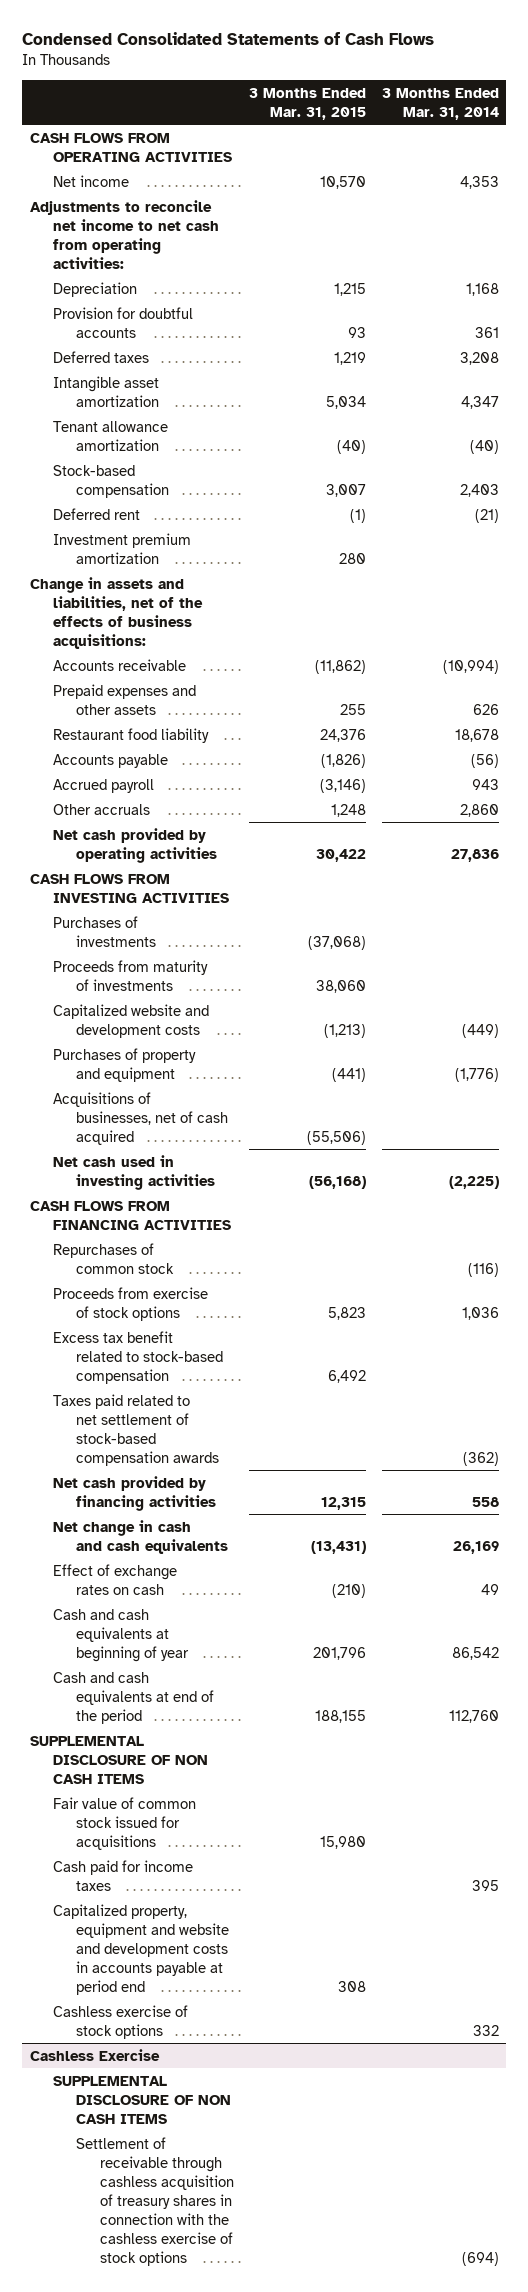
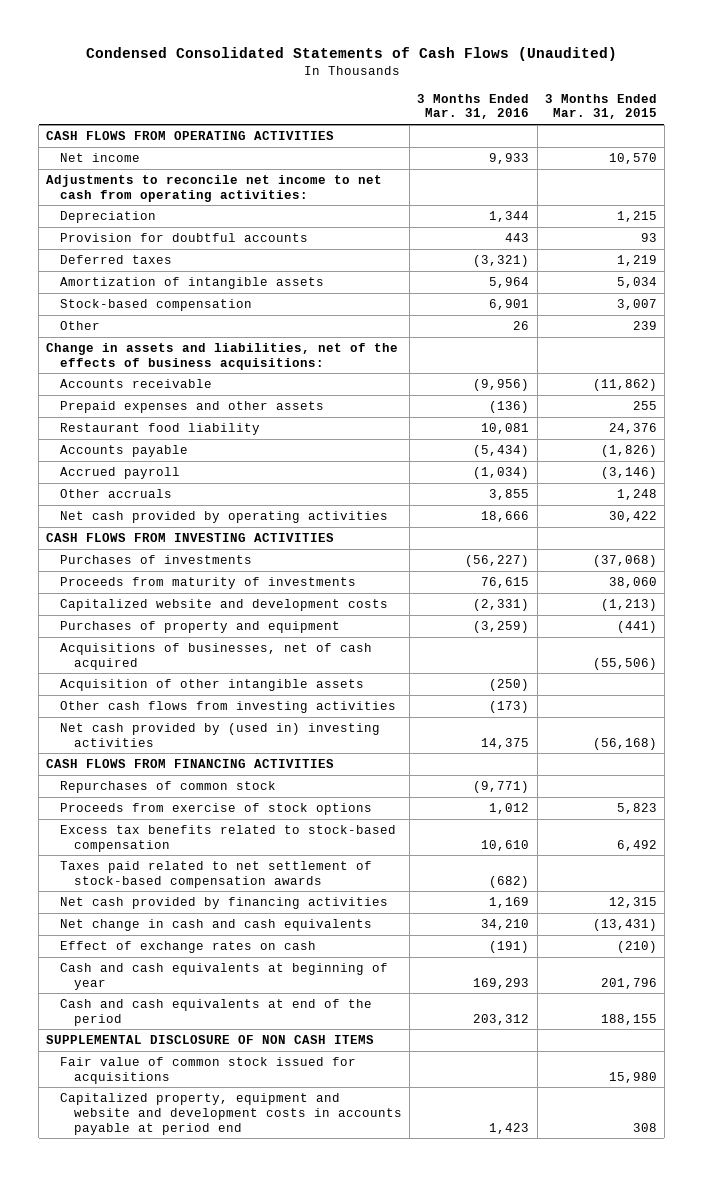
[21,32,434,46] Condensed Consolidated Statements of Cash Flows -> [85,47,617,62] Condensed Consolidated Statements of Cash Flows (Unaudited)
[381,87,499,120] 3 Months Ended Mar. 31, 2014 -> none
none -> [417,93,530,120] 3 Months Ended Mar. 31, 2016
[52,420,168,451] Tenant allowance amortization -> none
[52,375,160,407] Intangible asset amortization -> [60,276,325,289] Amortization of intangible assets
[52,507,140,520] Deferred rent -> none
[52,532,191,564] Investment premium amortization -> none
none -> [60,320,101,330] Other
none -> [60,678,365,691] Acquisition of other intangible assets
none -> [60,700,397,713] Other cash flows from investing activities
[52,1154,216,1190] Net cash used in investing activities -> [60,722,381,747] Net cash provided by (used in) investing activities
[52,1330,224,1384] Excess tax benefit related to stock-based compensation -> [60,824,397,852] Excess tax benefits related to stock-based compensation
[52,1859,193,1891] Cash paid for income taxes -> none
[52,2004,188,2039] Cashless exercise of stock options -> none
[29,2048,160,2061] Cashless Exercise -> none
[52,2075,232,2124] SUPPLEMENTAL DISCLOSURE OF NON CASH ITEMS -> none
[76,2136,234,2266] Settlement of receivable through cashless acquisition of treasury shares in connection with the cashless exercise of stock options -> none

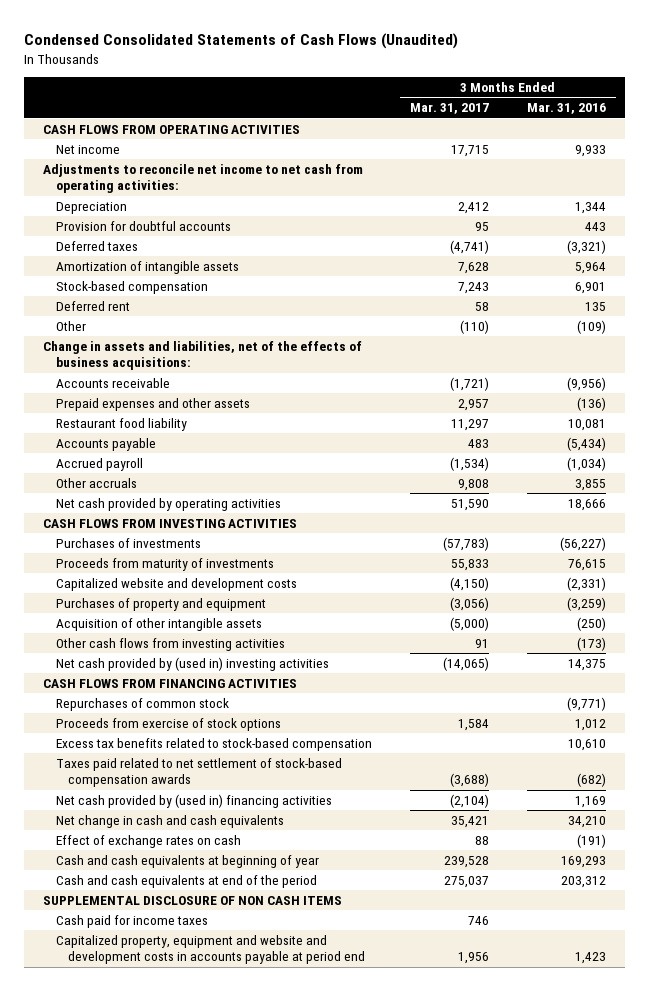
[544,93,657,120] 3 Months Ended Mar. 31, 2015 -> none
none -> [409,103,489,115] Mar. 31, 2017
none -> [55,300,130,311] Deferred rent
[513,320,530,330] 26 -> [577,319,607,334] (109)
[60,642,373,670] Acquisitions of businesses, net of cash acquired -> none
[60,896,389,909] Net cash provided by financing activities -> [55,793,332,808] Net cash provided by (used in) financing activities
[60,1056,357,1084] Fair value of common stock issued for acquisitions -> none
none -> [55,914,208,928] Cash paid for income taxes

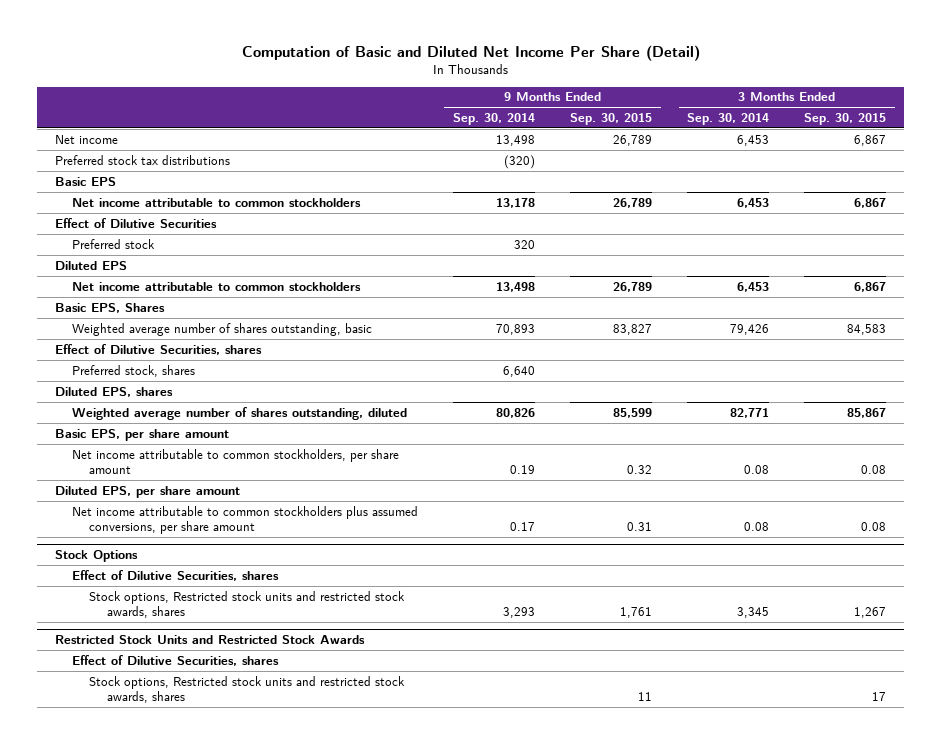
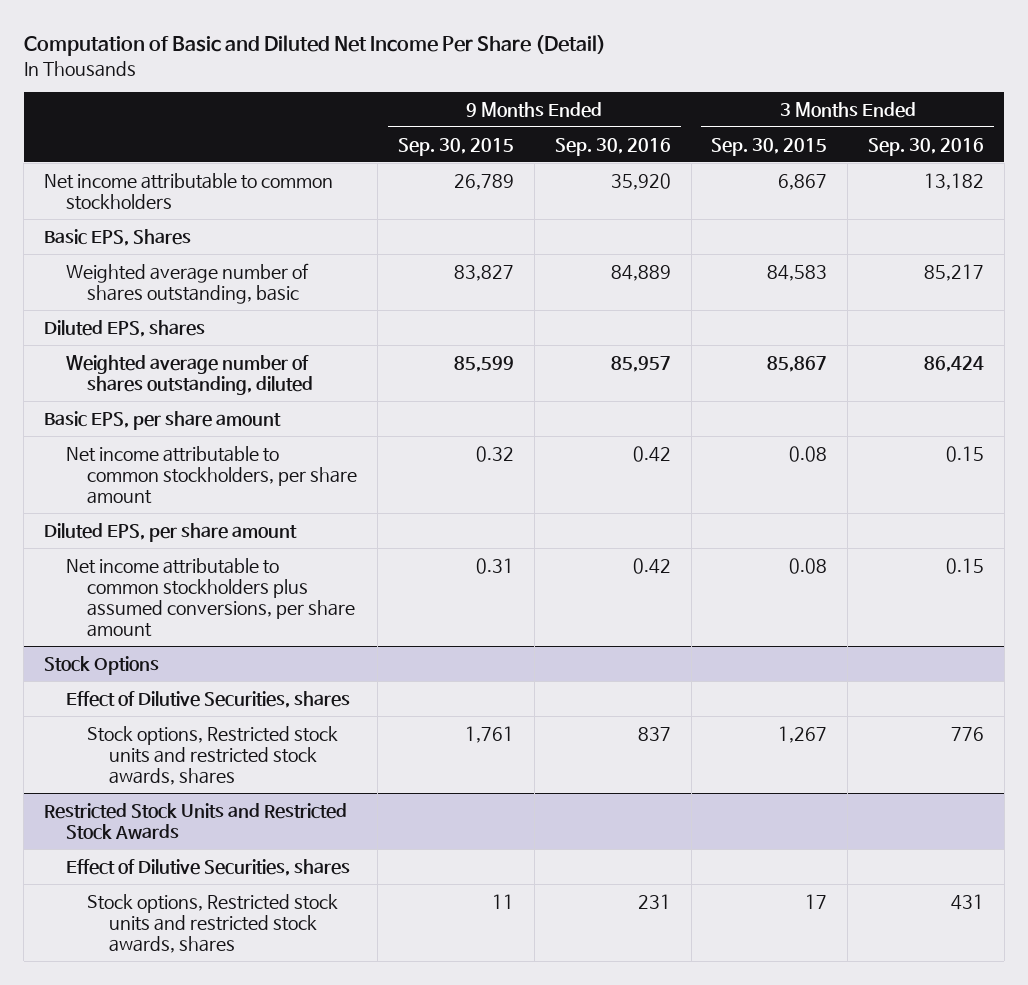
[453,112,536,125] Sep. 30, 2014 -> none
[687,112,770,125] Sep. 30, 2014 -> none
none -> [554,137,671,156] Sep. 30, 2016
none -> [868,137,985,156] Sep. 30, 2016
[54,134,118,144] Net income -> none
[54,154,230,165] Preferred stock tax distributions -> none
[54,176,116,186] Basic EPS -> none
[54,217,217,228] Effect of Dilutive Securities -> none
[71,238,155,249] Preferred stock -> none
[54,260,127,270] Diluted EPS -> none
[71,281,361,291] Net income attributable to common stockholders -> none
[54,343,262,355] Effect of Dilutive Securities, shares -> none
[71,364,195,377] Preferred stock, shares -> none

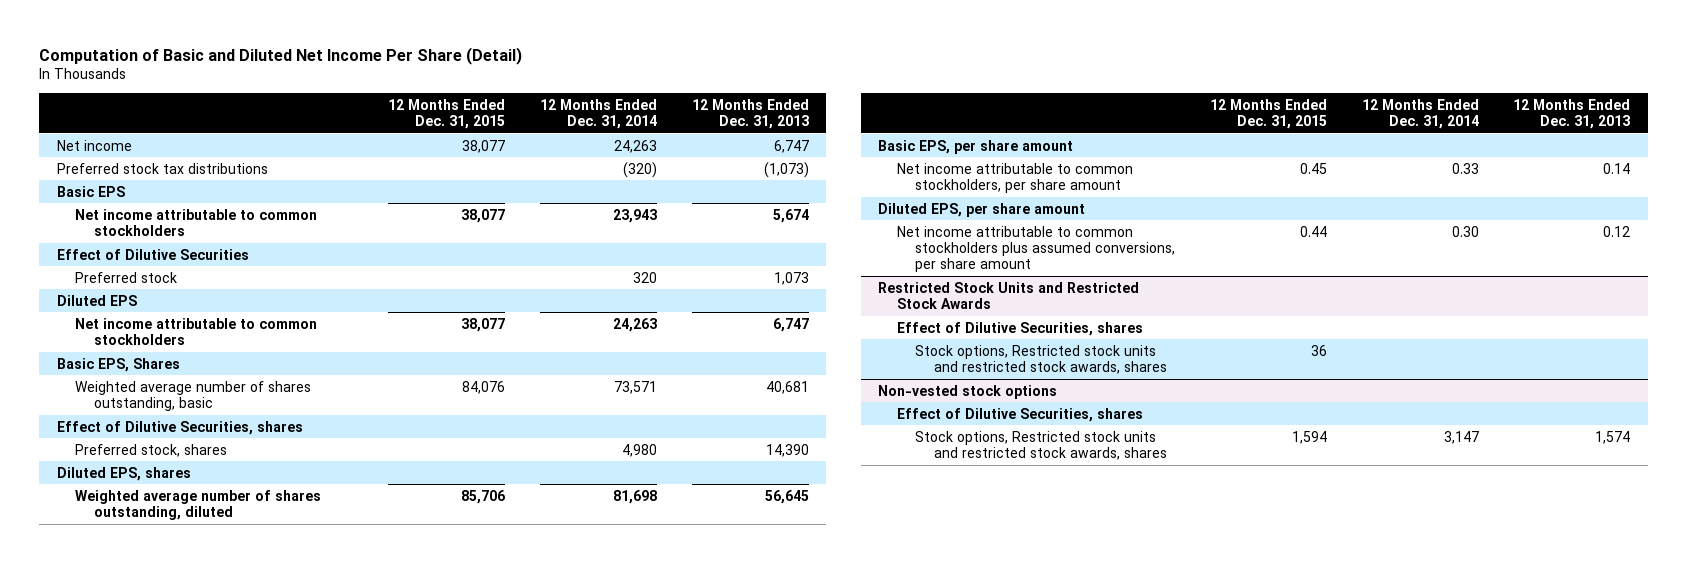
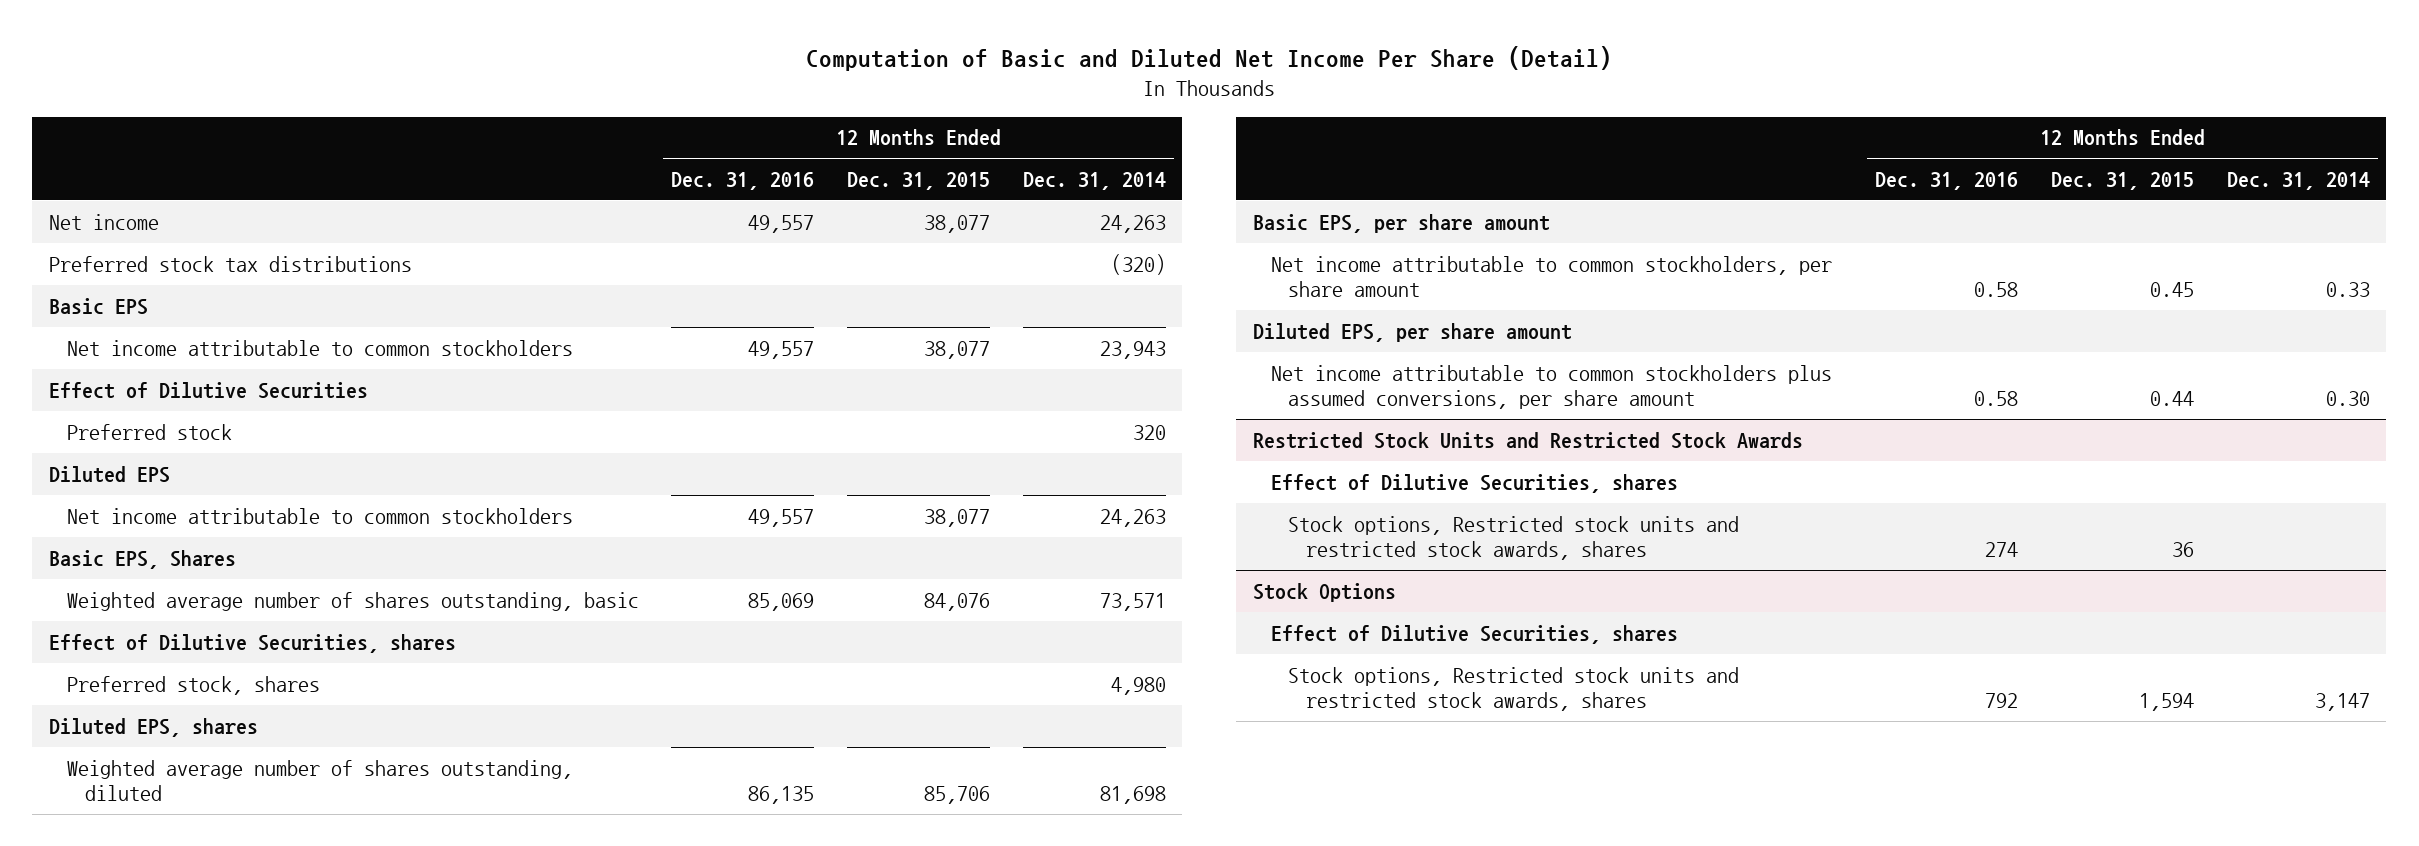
[691,98,809,129] 12 Months Ended Dec. 31, 2013 -> none
none -> [671,171,815,190] Dec. 31, 2016
[878,384,1058,399] Non-vested stock options -> [1252,582,1396,602] Stock Options

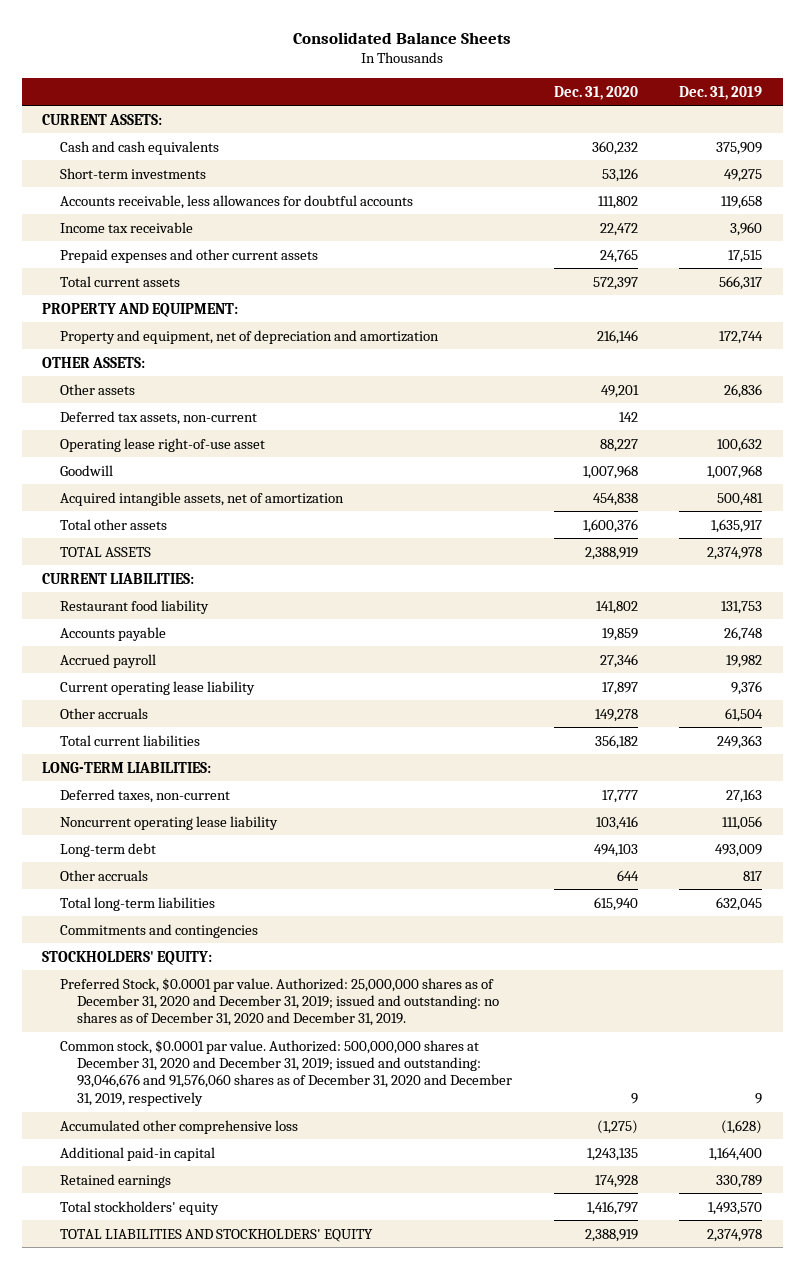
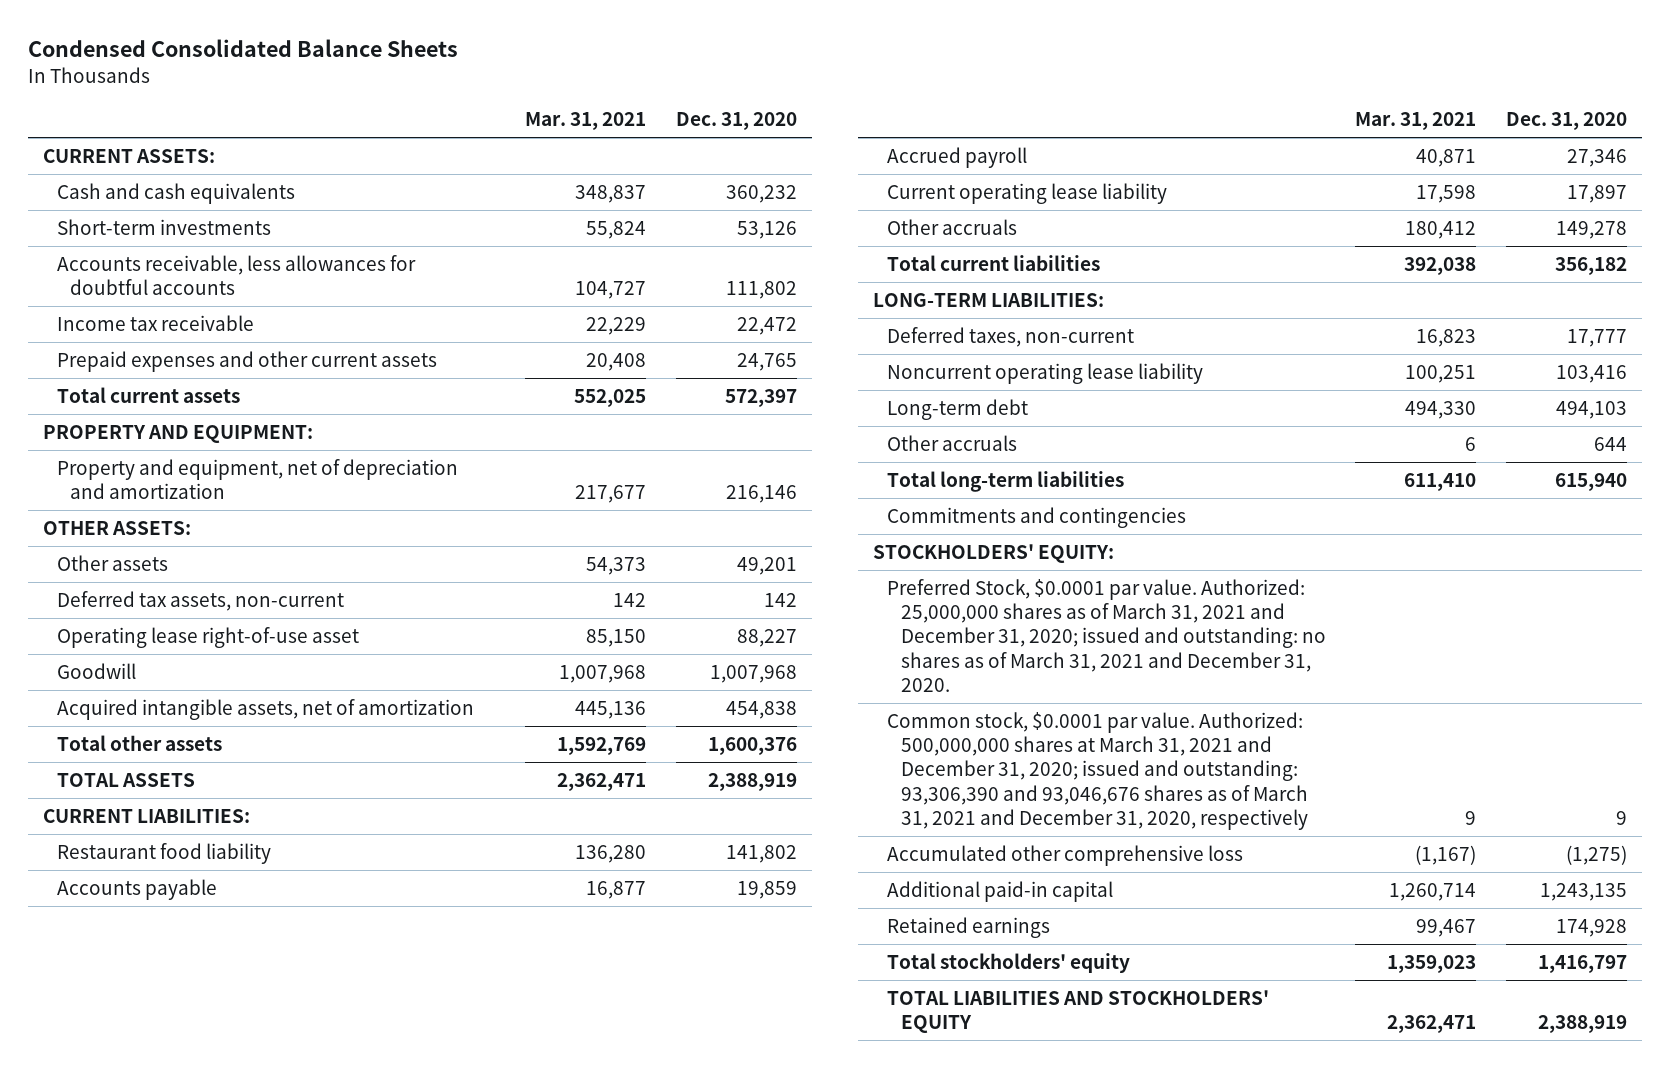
[293,31,512,44] Consolidated Balance Sheets -> [28,39,459,58] Condensed Consolidated Balance Sheets
[679,85,763,100] Dec. 31, 2019 -> none
none -> [525,112,647,131] Mar. 31, 2021
[59,977,500,1027] Preferred Stock, $0.0001 par value. Authorized: 25,000,000 shares as of December 31, 2020 and December 31, 2019; issued and outstanding: no shares as of December 31, 2020 and December 31, 2019. -> [886,578,1326,692] Preferred Stock, $0.0001 par value. Authorized: 25,000,000 shares as of March 31, 2021 and December 31, 2020; issued and outstanding: no shares as of March 31, 2021 and December 31, 2020.
[59,1039,513,1106] Common stock, $0.0001 par value. Authorized: 500,000,000 shares at December 31, 2020 and December 31, 2019; issued and outstanding: 93,046,676 and 91,576,060 shares as of December 31, 2020 and December 31, 2019, respectively -> [886,711,1308,830] Common stock, $0.0001 par value. Authorized: 500,000,000 shares at March 31, 2021 and December 31, 2020; issued and outstanding: 93,306,390 and 93,046,676 shares as of March 31, 2021 and December 31, 2020, respectively

